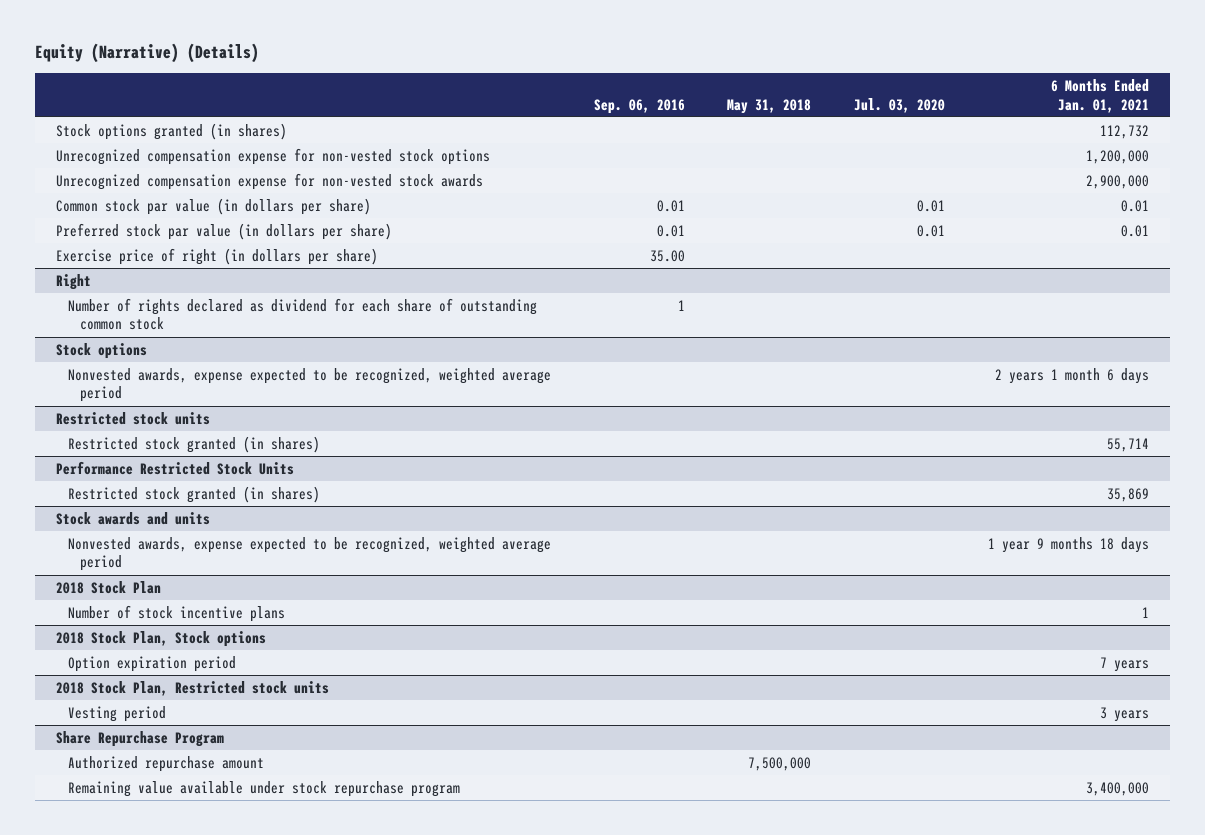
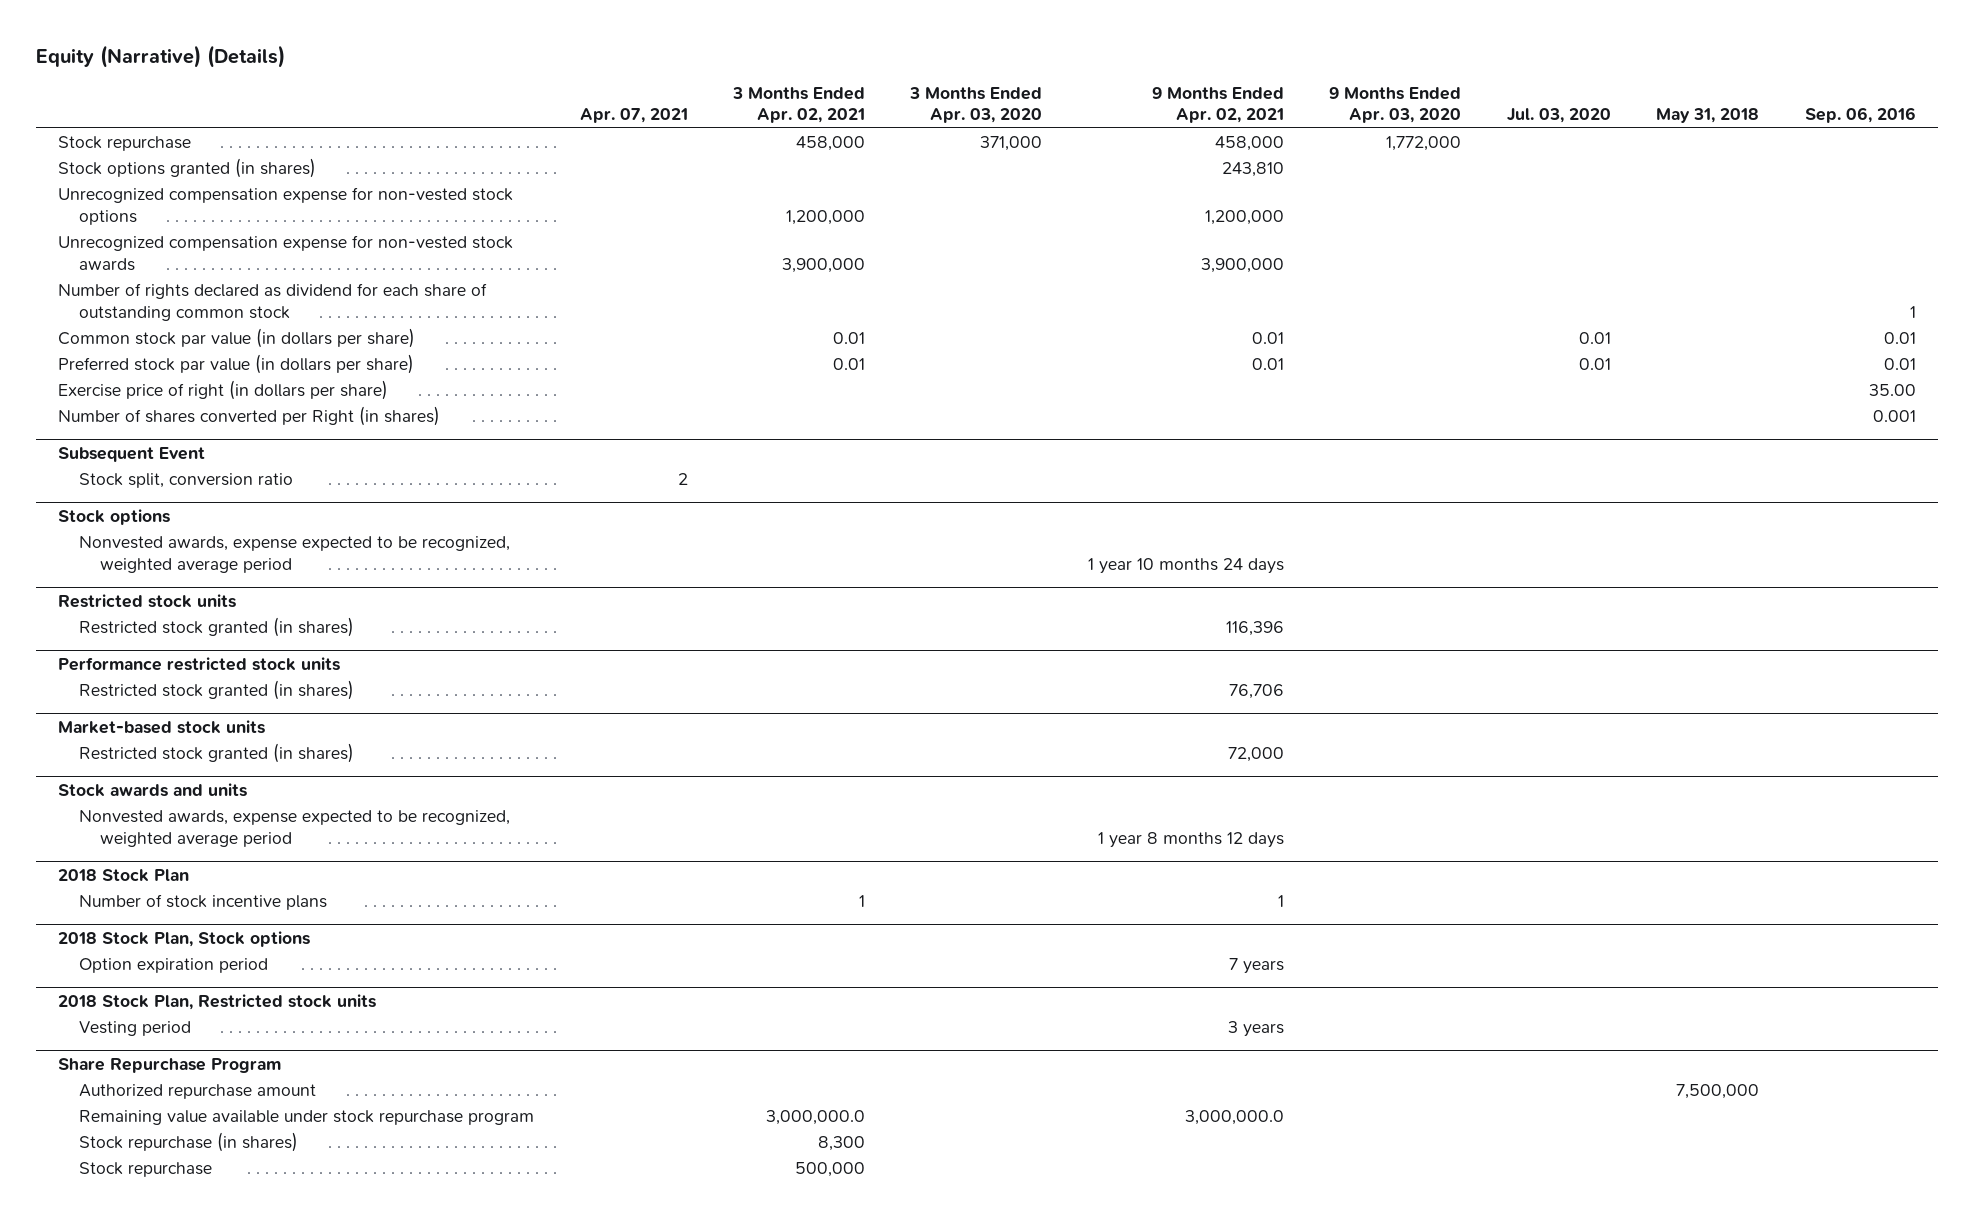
[1050,78,1149,113] 6 Months Ended Jan. 01, 2021 -> none
none -> [579,108,688,124] Apr. 07, 2021
none -> [732,86,866,124] 3 Months Ended Apr. 02, 2021
none -> [909,86,1043,124] 3 Months Ended Apr. 03, 2020
none -> [1151,86,1284,124] 9 Months Ended Apr. 02, 2021
none -> [1329,86,1462,124] 9 Months Ended Apr. 03, 2020
none -> [58,136,192,152] Stock repurchase
none -> [58,283,488,321] Number of rights declared as dividend for each share of outstanding common stock
[55,273,91,290] Right -> none
[67,297,537,331] Number of rights declared as dividend for each share of outstanding common stock -> none
none -> [58,406,441,427] Number of shares converted per Right (in shares)
none -> [58,446,206,462] Subsequent Event
none -> [79,473,294,489] Stock split, conversion ratio
[55,460,294,475] Performance Restricted Stock Units -> [58,656,341,671] Performance restricted stock units
none -> [58,719,266,734] Market-based stock units
none -> [79,743,355,764] Restricted stock granted (in shares)
none -> [79,1132,299,1153] Stock repurchase (in shares)
none -> [79,1162,213,1178] Stock repurchase

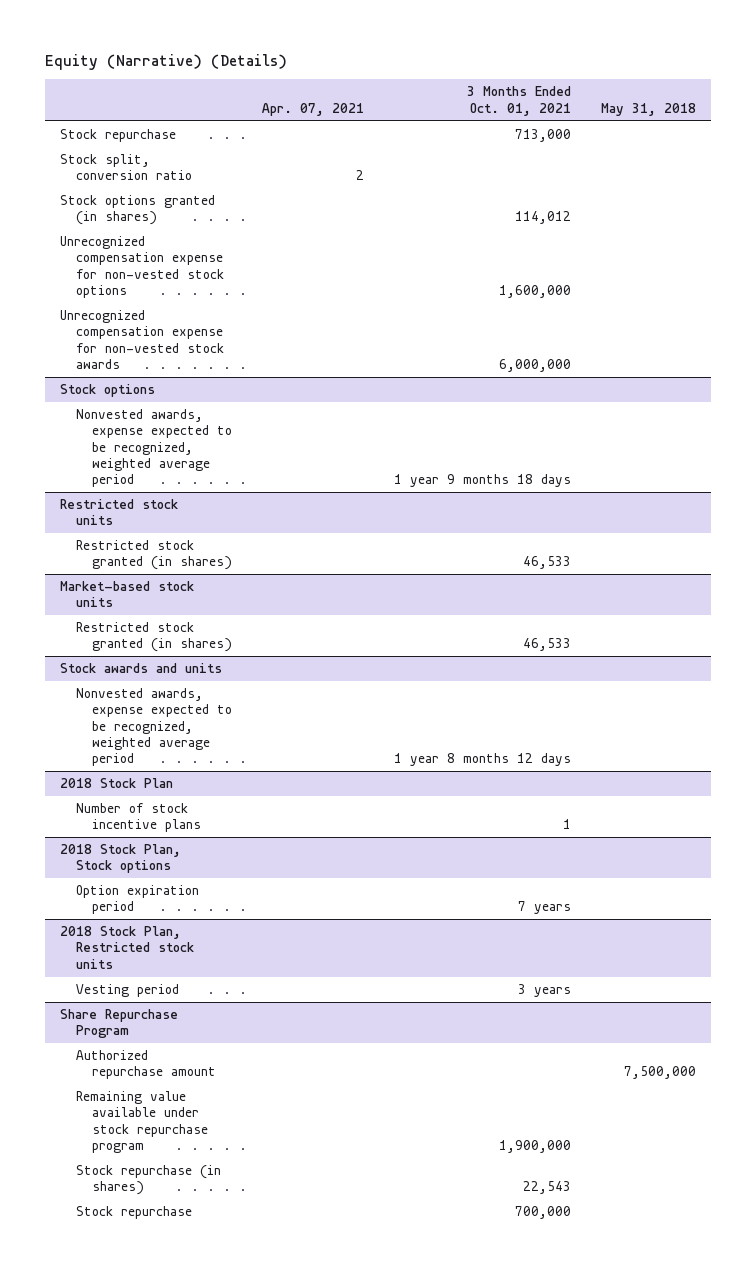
[732,86,866,124] 3 Months Ended Apr. 02, 2021 -> none
[909,86,1043,124] 3 Months Ended Apr. 03, 2020 -> none
[1151,86,1284,124] 9 Months Ended Apr. 02, 2021 -> none
[1329,86,1462,124] 9 Months Ended Apr. 03, 2020 -> none
[1506,108,1611,124] Jul. 03, 2020 -> none
[1804,107,1916,124] Sep. 06, 2016 -> none
none -> [466,86,571,116] 3 Months Ended Oct. 01, 2021
none -> [59,154,192,181] Stock split, conversion ratio
[58,283,488,321] Number of rights declared as dividend for each share of outstanding common stock -> none
[58,328,416,349] Common stock par value (in dollars per share) -> none
[58,354,415,375] Preferred stock par value (in dollars per share) -> none
[58,380,389,401] Exercise price of right (in dollars per share) -> none
[58,406,441,427] Number of shares converted per Right (in shares) -> none
[58,446,206,462] Subsequent Event -> none
[79,473,294,489] Stock split, conversion ratio -> none
[58,656,341,671] Performance restricted stock units -> none
[79,680,355,701] Restricted stock granted (in shares) -> none

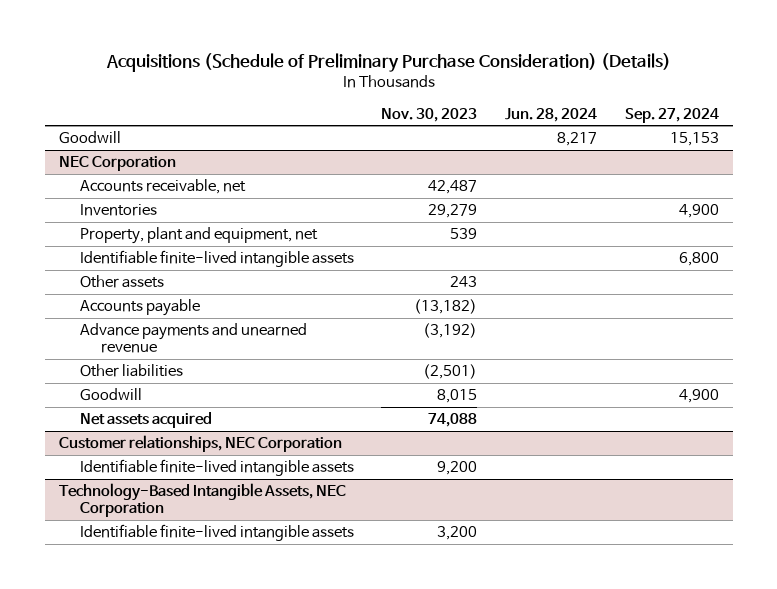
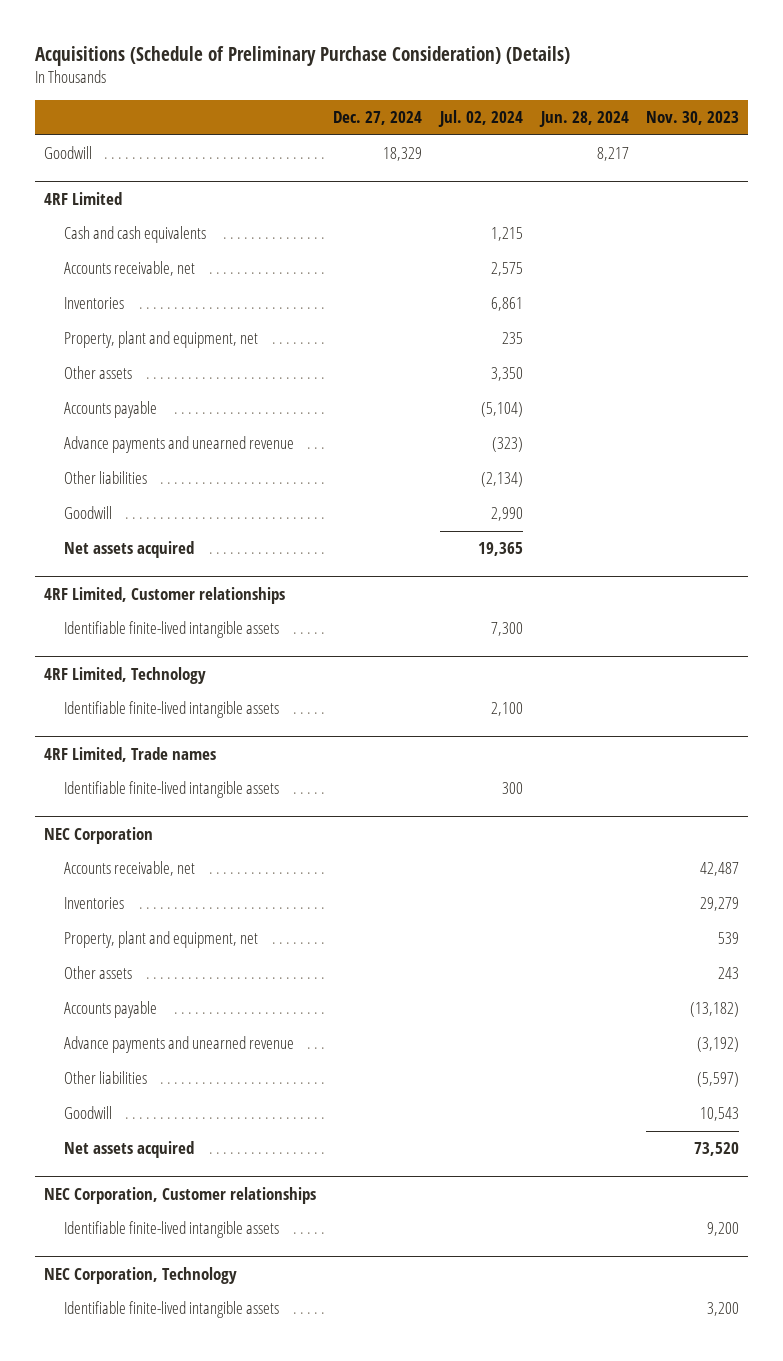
[624,107,719,123] Sep. 27, 2024 -> none
none -> [333,111,423,126] Dec. 27, 2024
none -> [438,110,524,128] Jul. 02, 2024
none -> [43,191,122,205] 4RF Limited
none -> [63,226,206,244] Cash and cash equivalents
none -> [63,261,195,277] Accounts receivable, net
none -> [63,297,124,310] Inventories
none -> [63,331,258,349] Property, plant and equipment, net
none -> [63,366,132,380] Other assets
none -> [63,401,157,419] Accounts payable
none -> [63,436,294,454] Advance payments and unearned revenue
none -> [63,471,147,485] Other liabilities
none -> [63,506,112,520] Goodwill
none -> [63,541,194,559] Net assets acquired
none -> [43,586,285,604] 4RF Limited, Customer relationships
none -> [63,621,279,639] Identifiable finite-lived intangible assets
none -> [43,666,206,684] 4RF Limited, Technology
none -> [63,701,279,719] Identifiable finite-lived intangible assets
none -> [43,746,216,762] 4RF Limited, Trade names
none -> [63,781,279,799] Identifiable finite-lived intangible assets
[79,250,354,268] Identifiable finite-lived intangible assets -> none
[423,364,478,380] (2,501) -> [697,1072,740,1088] (5,597)
[437,389,478,404] 8,015 -> [700,1107,740,1122] 10,543
[428,413,478,428] 74,088 -> [694,1142,740,1157] 73,520
[58,435,342,453] Customer relationships, NEC Corporation -> [43,1186,316,1204] NEC Corporation, Customer relationships
[58,483,346,517] Technology-Based Intangible Assets, NEC Corporation -> [43,1266,237,1284] NEC Corporation, Technology

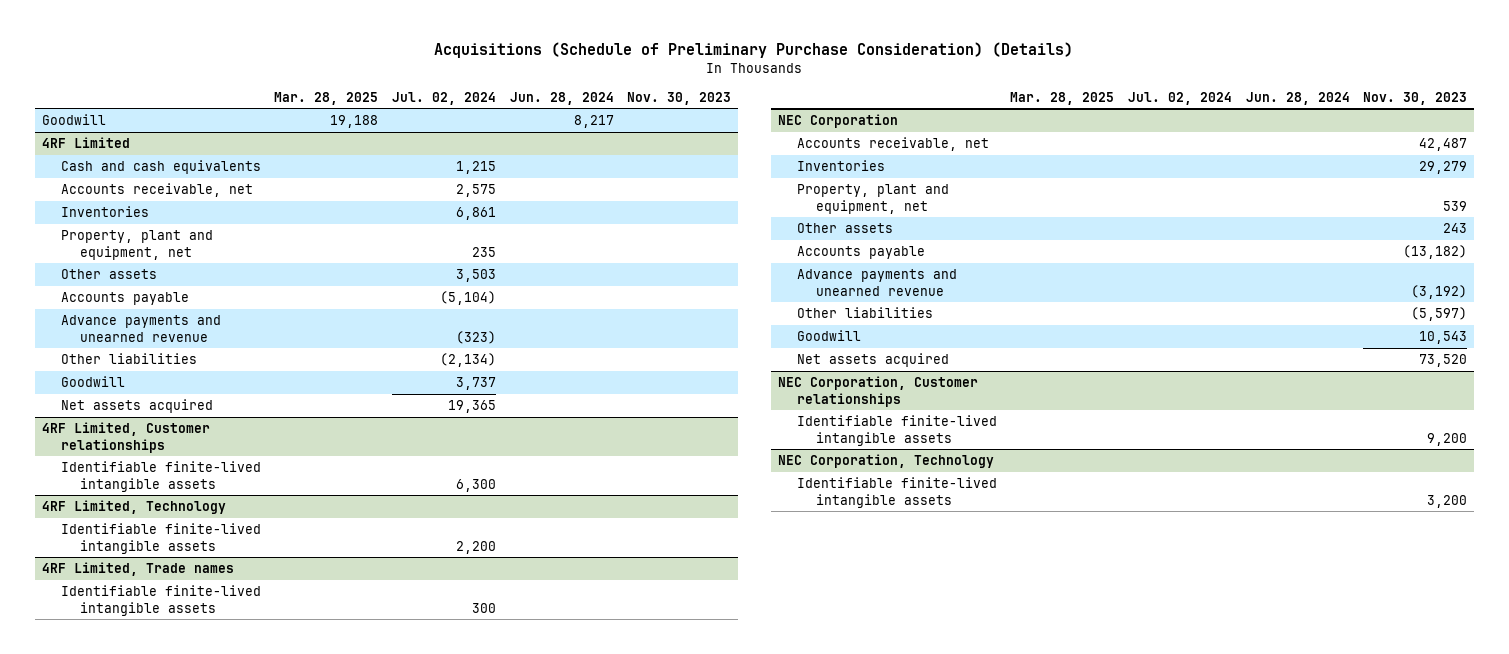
[333,111,423,126] Dec. 27, 2024 -> none
none -> [274,91,379,105] Mar. 28, 2025
[491,367,524,382] 3,350 -> [455,269,496,283] 3,503
[491,507,524,522] 2,990 -> [455,377,496,391] 3,737
[491,622,524,637] 7,300 -> [455,478,496,492] 6,300
[491,702,524,717] 2,100 -> [455,540,496,554] 2,200

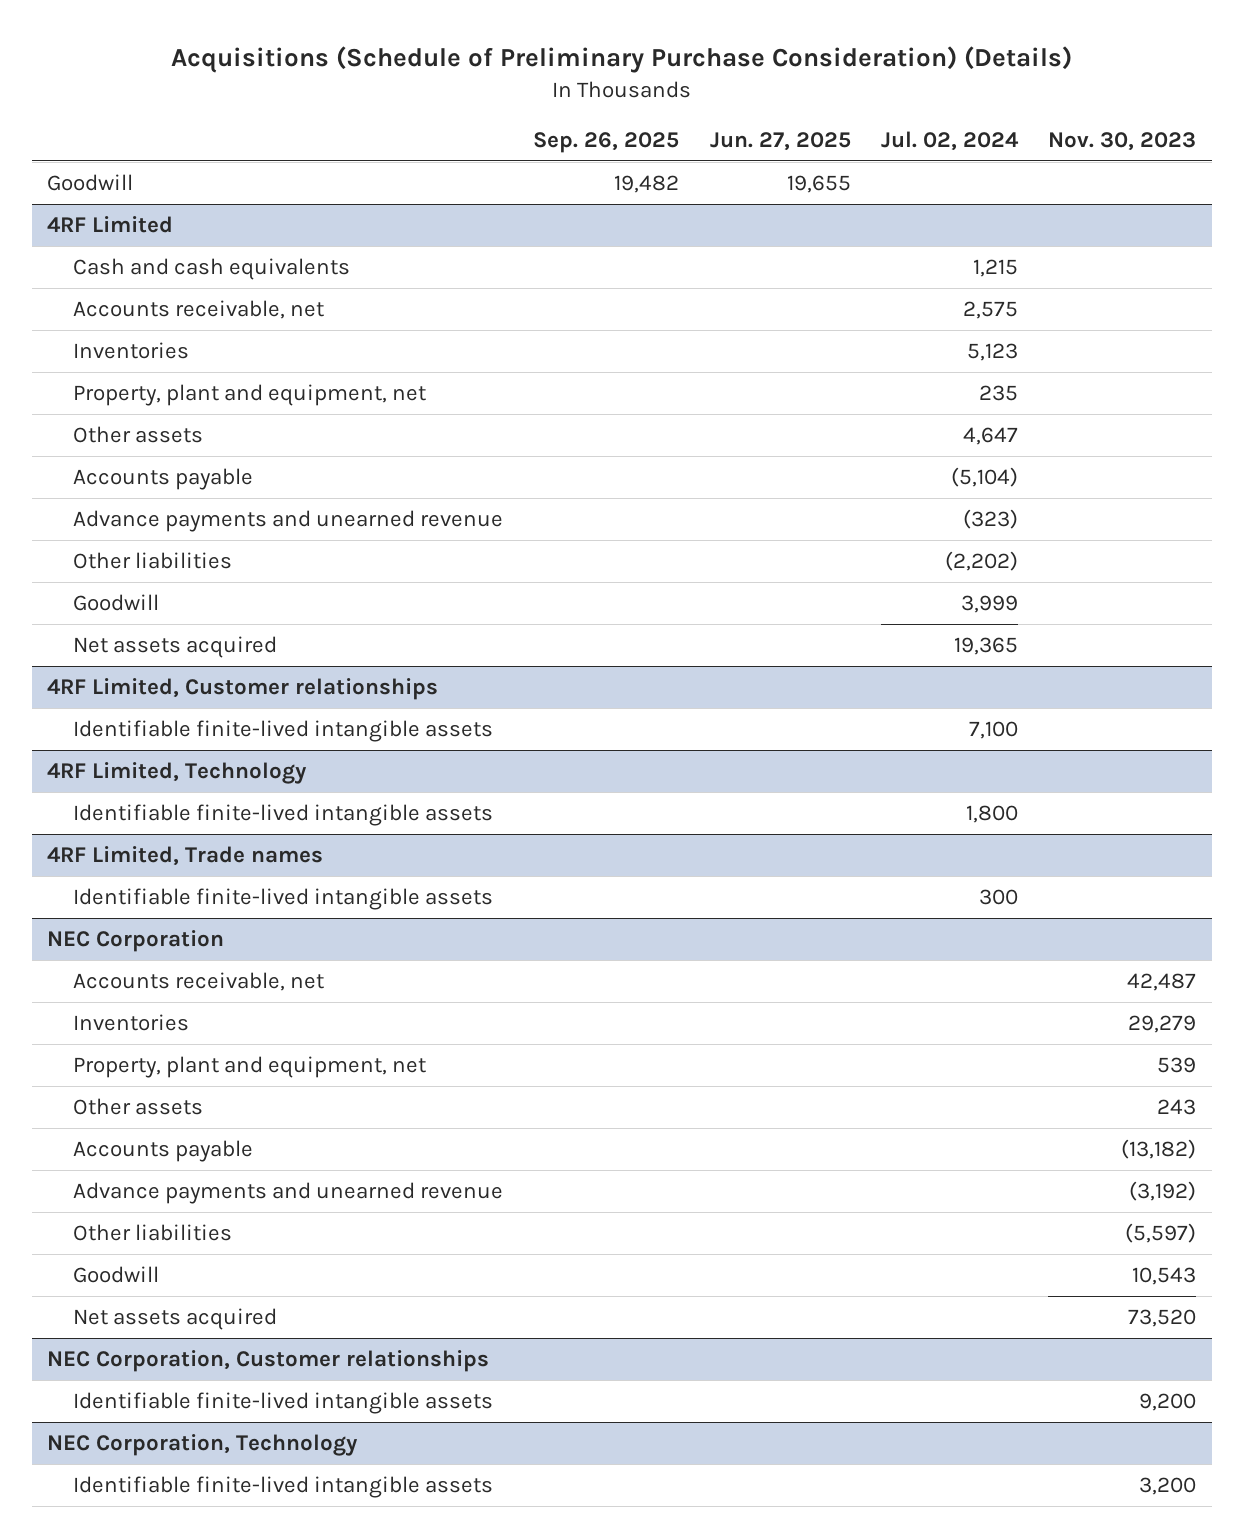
[274,91,379,105] Mar. 28, 2025 -> none
[509,91,614,105] Jun. 28, 2024 -> none
none -> [533,132,680,154] Sep. 26, 2025
none -> [709,132,851,152] Jun. 27, 2025
[455,207,496,221] 6,861 -> [967,342,1019,361] 5,123
[455,269,496,283] 3,503 -> [963,426,1019,445] 4,647
[439,353,496,368] (2,134) -> [945,550,1019,571] (2,202)
[455,377,496,391] 3,737 -> [961,594,1019,613] 3,999
[455,478,496,492] 6,300 -> [969,720,1019,739] 7,100
[455,540,496,554] 2,200 -> [966,804,1019,823] 1,800

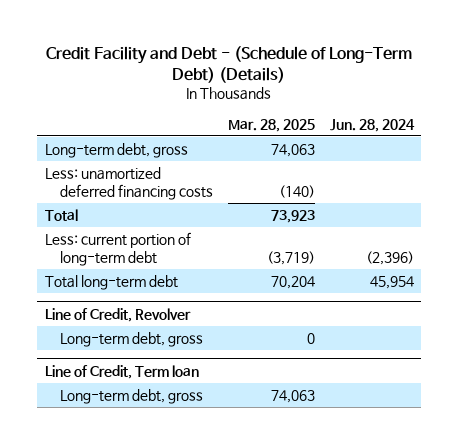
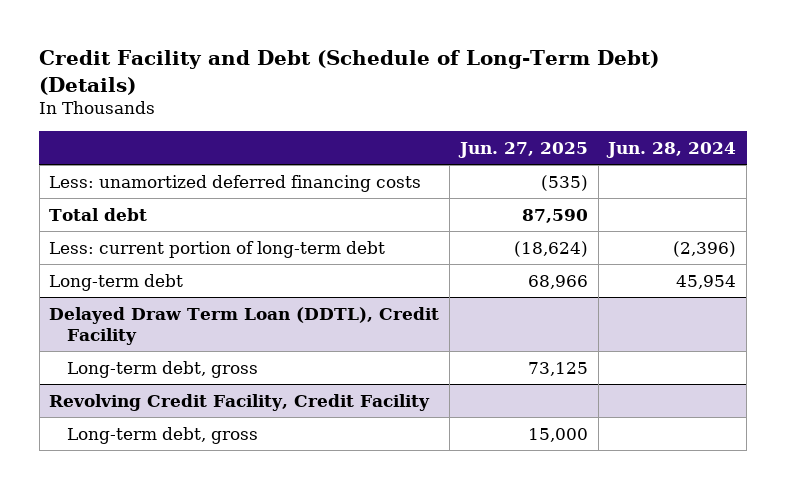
[46,45,413,83] Credit Facility and Debt - (Schedule of Long-Term Debt) (Details) -> [39,50,660,95] Credit Facility and Debt (Schedule of Long-Term Debt) (Details)
[228,118,316,132] Mar. 28, 2025 -> none
none -> [457,141,588,158] Jun. 27, 2025
[44,143,188,159] Long-term debt, gross -> none
[44,209,78,222] Total -> [49,207,148,221] Total debt
[44,307,191,322] Line of Credit, Revolver -> none
[60,332,204,348] Long-term debt, gross -> none
[44,364,199,379] Line of Credit, Term loan -> none
[60,389,204,405] Long-term debt, gross -> none
[44,275,178,291] Total long-term debt -> [49,273,184,291] Long-term debt
none -> [49,306,440,345] Delayed Draw Term Loan (DDTL), Credit Facility
none -> [67,360,259,378] Long-term debt, gross
none -> [49,393,431,411] Revolving Credit Facility, Credit Facility
none -> [67,426,259,444] Long-term debt, gross

